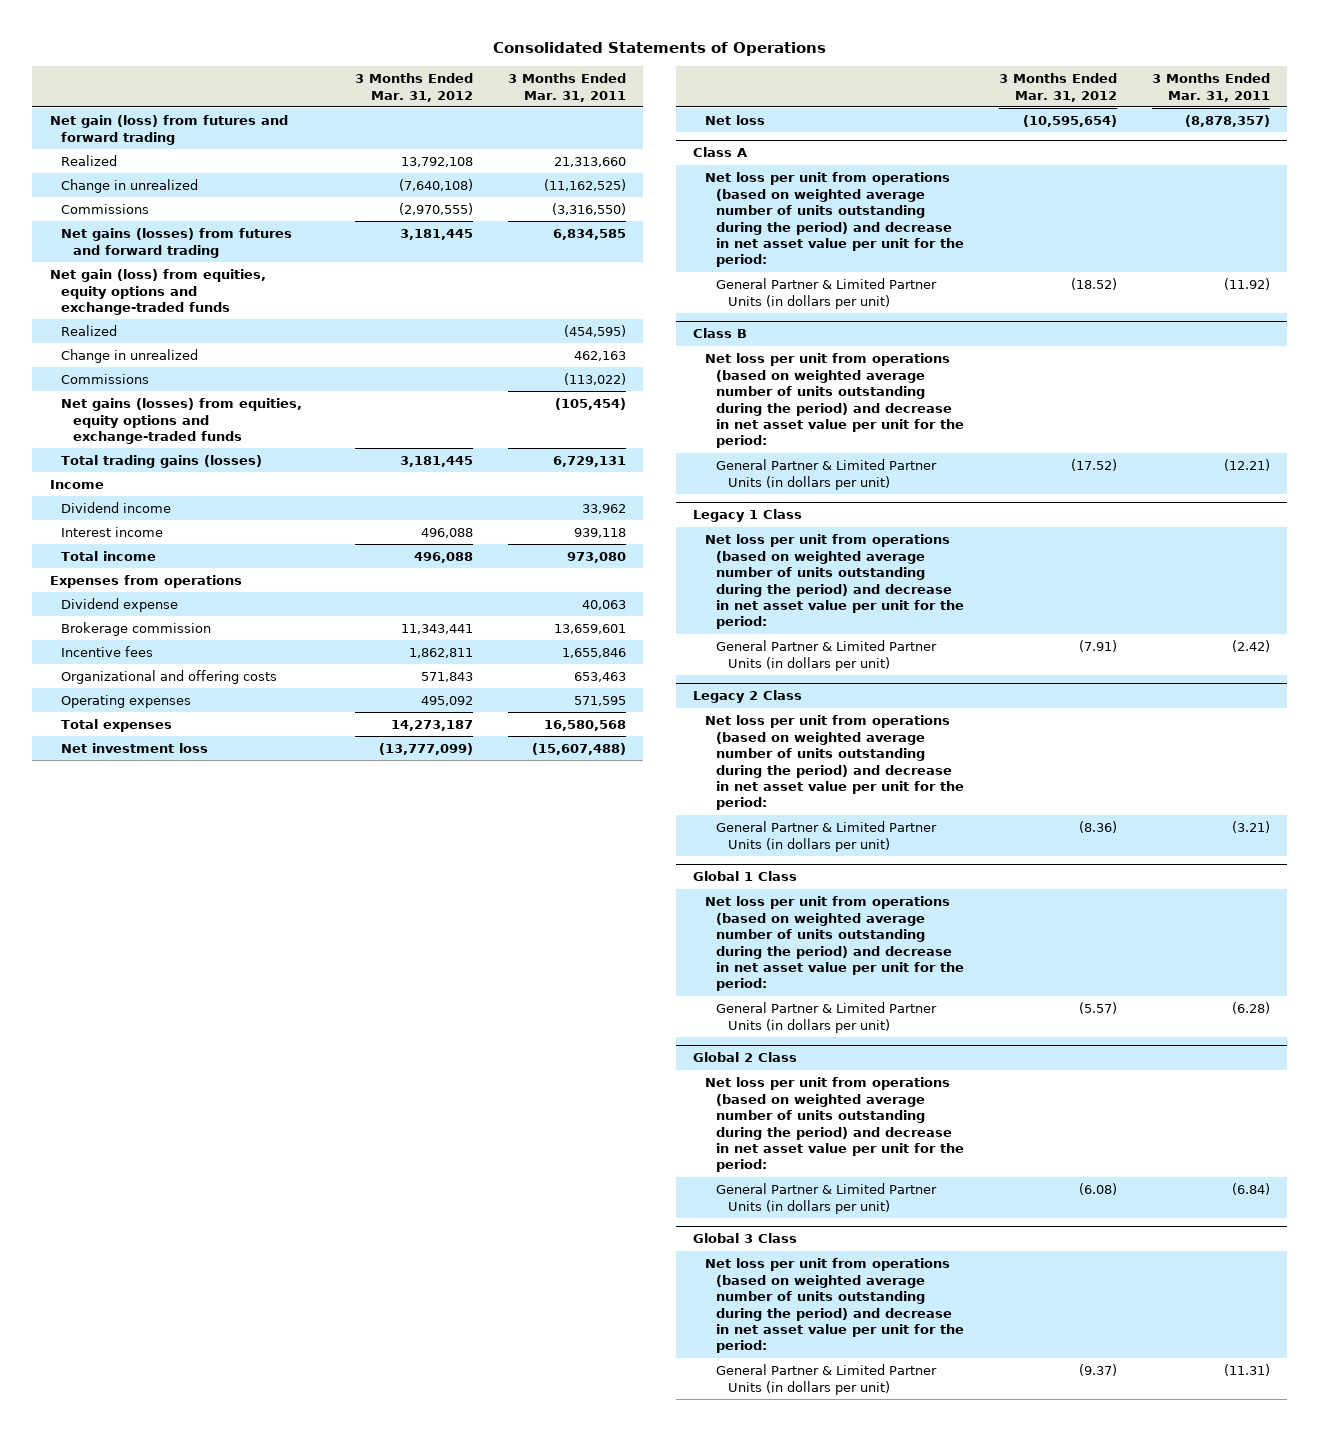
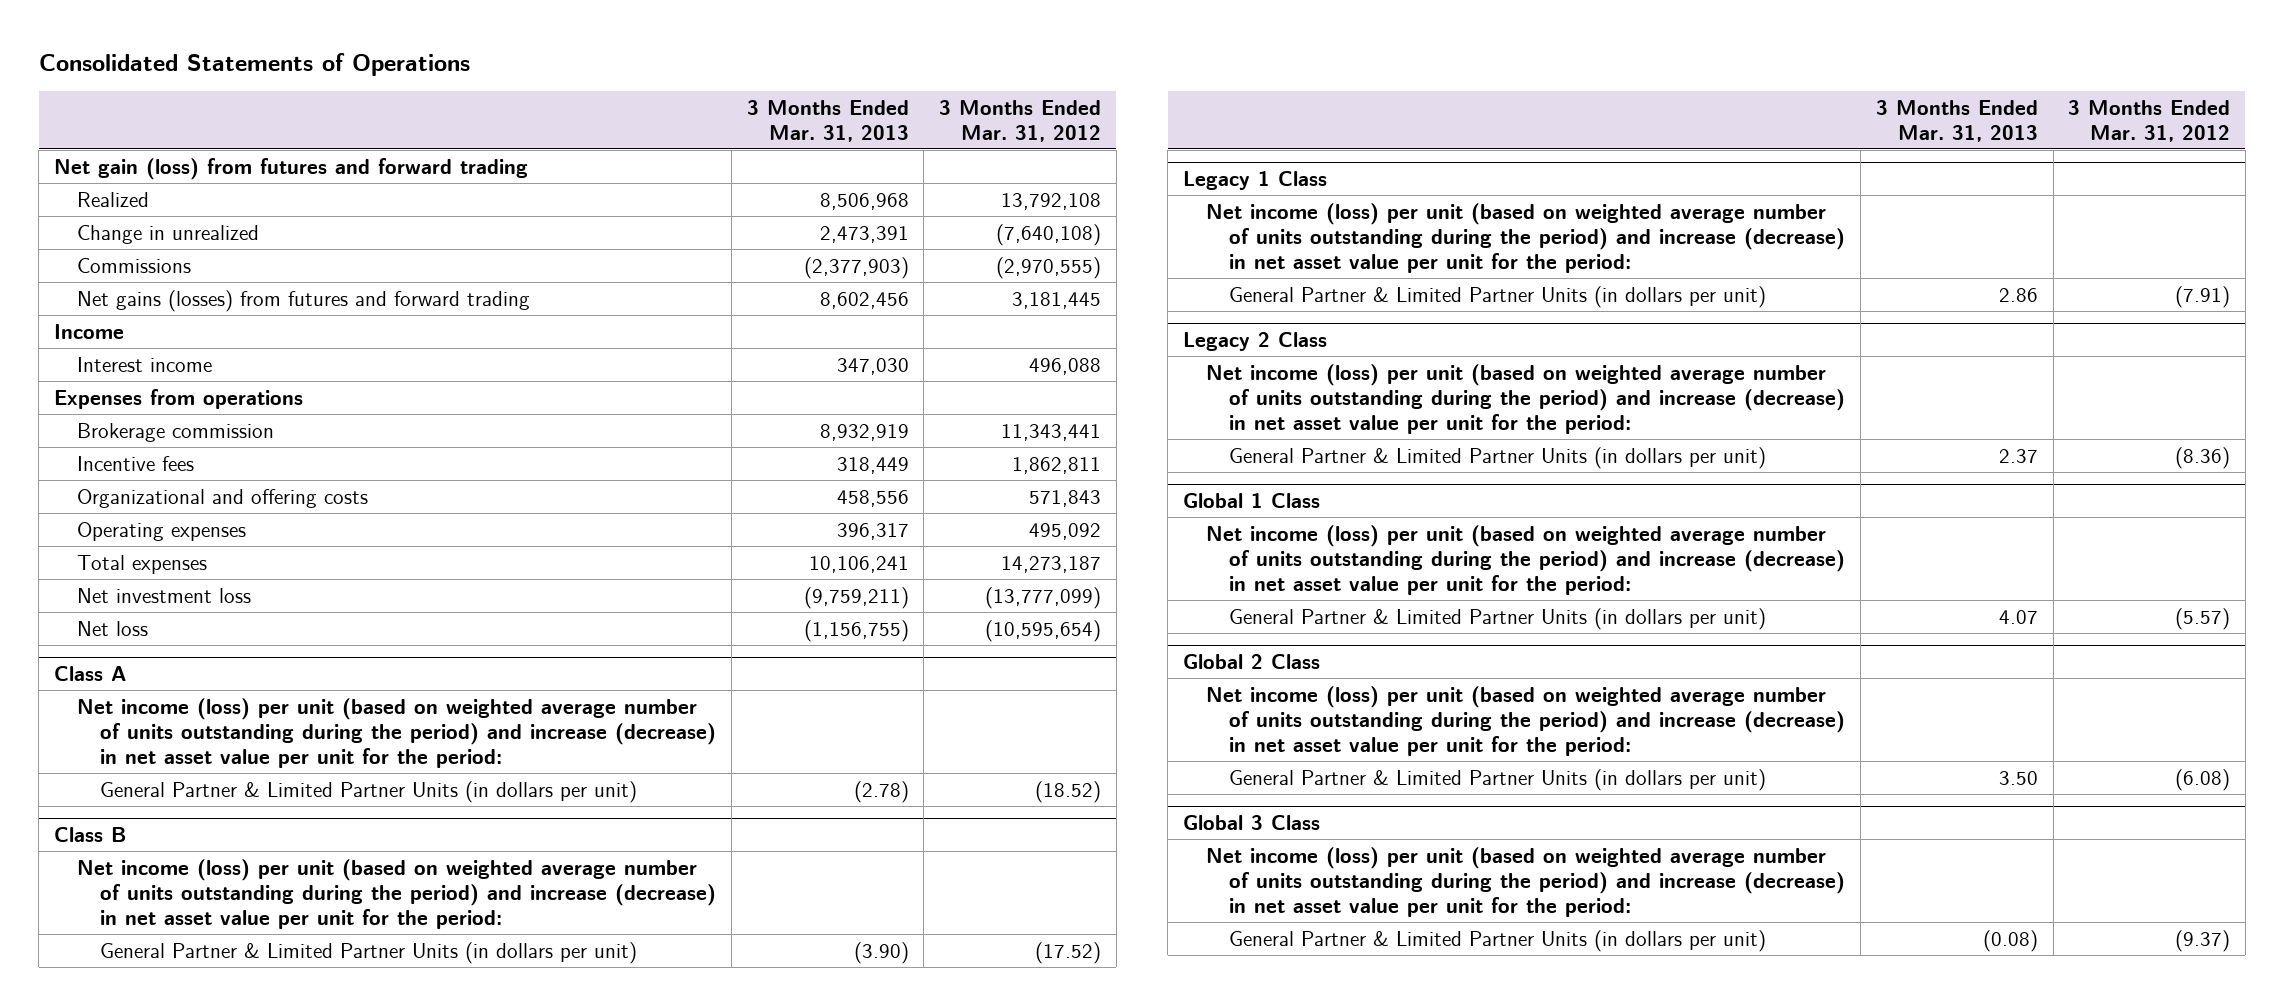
[507,73,626,102] 3 Months Ended Mar. 31, 2011 -> none
none -> [746,99,909,142] 3 Months Ended Mar. 31, 2013
[49,269,266,316] Net gain (loss) from equities, equity options and exchange-traded funds -> none
[61,325,118,337] Realized -> none
[61,349,199,364] Change in unrealized -> none
[61,374,150,385] Commissions -> none
[61,398,303,445] Net gains (losses) from equities, equity options and exchange-traded funds -> none
[61,455,263,469] Total trading gains (losses) -> none
[61,502,172,514] Dividend income -> none
[61,551,157,562] Total income -> none
[61,598,179,613] Dividend expense -> none
[704,172,965,268] Net loss per unit from operations (based on weighted average number of units outstanding during the period) and decrease in net asset value per unit for the period: -> [77,697,717,768] Net income (loss) per unit (based on weighted average number of units outstanding during the period) and increase (decrease) in net asset value per unit for the period:
[704,353,965,449] Net loss per unit from operations (based on weighted average number of units outstanding during the period) and decrease in net asset value per unit for the period: -> [77,858,717,929] Net income (loss) per unit (based on weighted average number of units outstanding during the period) and increase (decrease) in net asset value per unit for the period:
[704,534,965,630] Net loss per unit from operations (based on weighted average number of units outstanding during the period) and decrease in net asset value per unit for the period: -> [1206,202,1846,273] Net income (loss) per unit (based on weighted average number of units outstanding during the period) and increase (decrease) in net asset value per unit for the period:
[704,715,965,811] Net loss per unit from operations (based on weighted average number of units outstanding during the period) and decrease in net asset value per unit for the period: -> [1206,363,1846,434] Net income (loss) per unit (based on weighted average number of units outstanding during the period) and increase (decrease) in net asset value per unit for the period:
[704,896,965,992] Net loss per unit from operations (based on weighted average number of units outstanding during the period) and decrease in net asset value per unit for the period: -> [1206,524,1846,595] Net income (loss) per unit (based on weighted average number of units outstanding during the period) and increase (decrease) in net asset value per unit for the period:
[704,1077,965,1173] Net loss per unit from operations (based on weighted average number of units outstanding during the period) and decrease in net asset value per unit for the period: -> [1206,685,1846,756] Net income (loss) per unit (based on weighted average number of units outstanding during the period) and increase (decrease) in net asset value per unit for the period:
[704,1258,965,1354] Net loss per unit from operations (based on weighted average number of units outstanding during the period) and decrease in net asset value per unit for the period: -> [1206,846,1846,917] Net income (loss) per unit (based on weighted average number of units outstanding during the period) and increase (decrease) in net asset value per unit for the period:

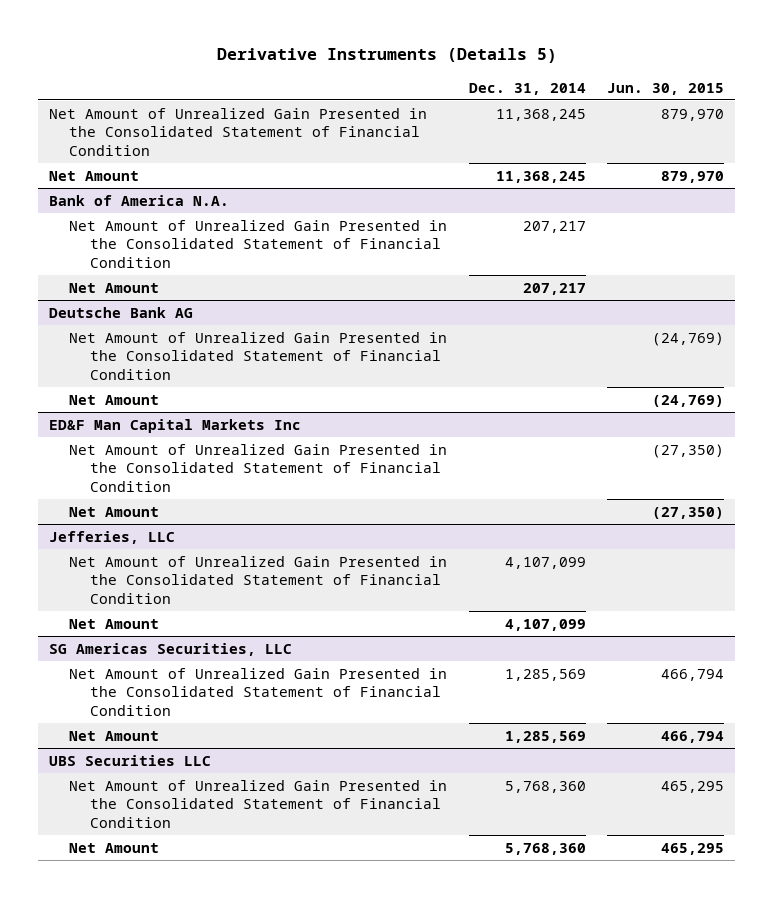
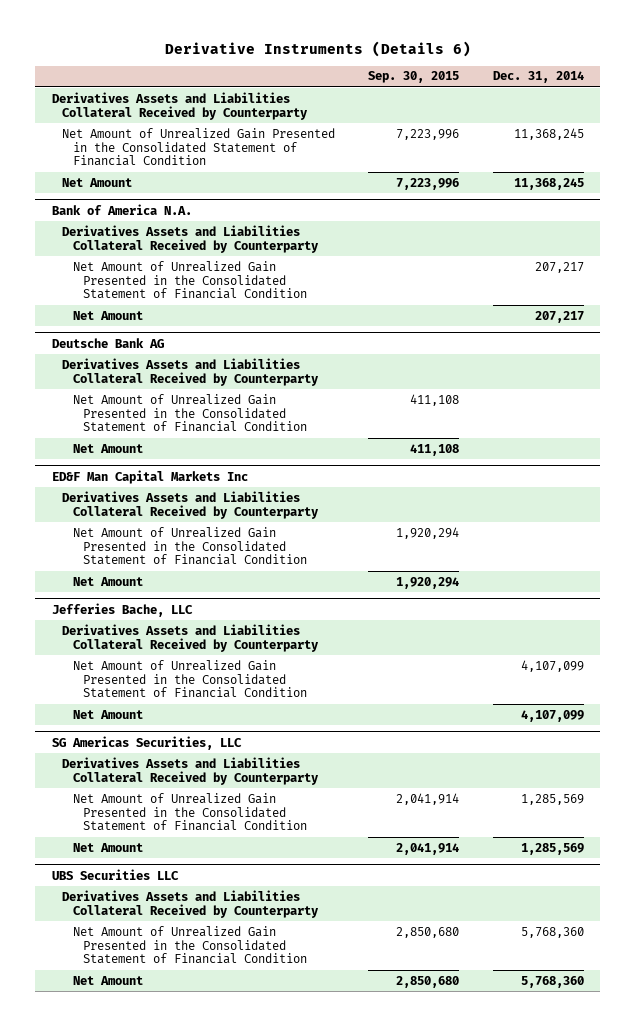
[216,48,557,64] Derivative Instruments (Details 5) -> [164,40,471,57] Derivative Instruments (Details 6)
[607,82,725,95] Jun. 30, 2015 -> none
none -> [368,71,460,84] Sep. 30, 2015
none -> [51,91,309,120] Derivatives Assets and Liabilities Collateral Received by Counterparty
none -> [62,224,319,253] Derivatives Assets and Liabilities Collateral Received by Counterparty
none -> [62,357,319,386] Derivatives Assets and Liabilities Collateral Received by Counterparty
none -> [62,490,319,519] Derivatives Assets and Liabilities Collateral Received by Counterparty
[48,530,175,544] Jefferies, LLC -> [51,602,193,617] Jefferies Bache, LLC
none -> [62,623,319,652] Derivatives Assets and Liabilities Collateral Received by Counterparty
none -> [62,756,319,785] Derivatives Assets and Liabilities Collateral Received by Counterparty
none -> [62,889,319,918] Derivatives Assets and Liabilities Collateral Received by Counterparty

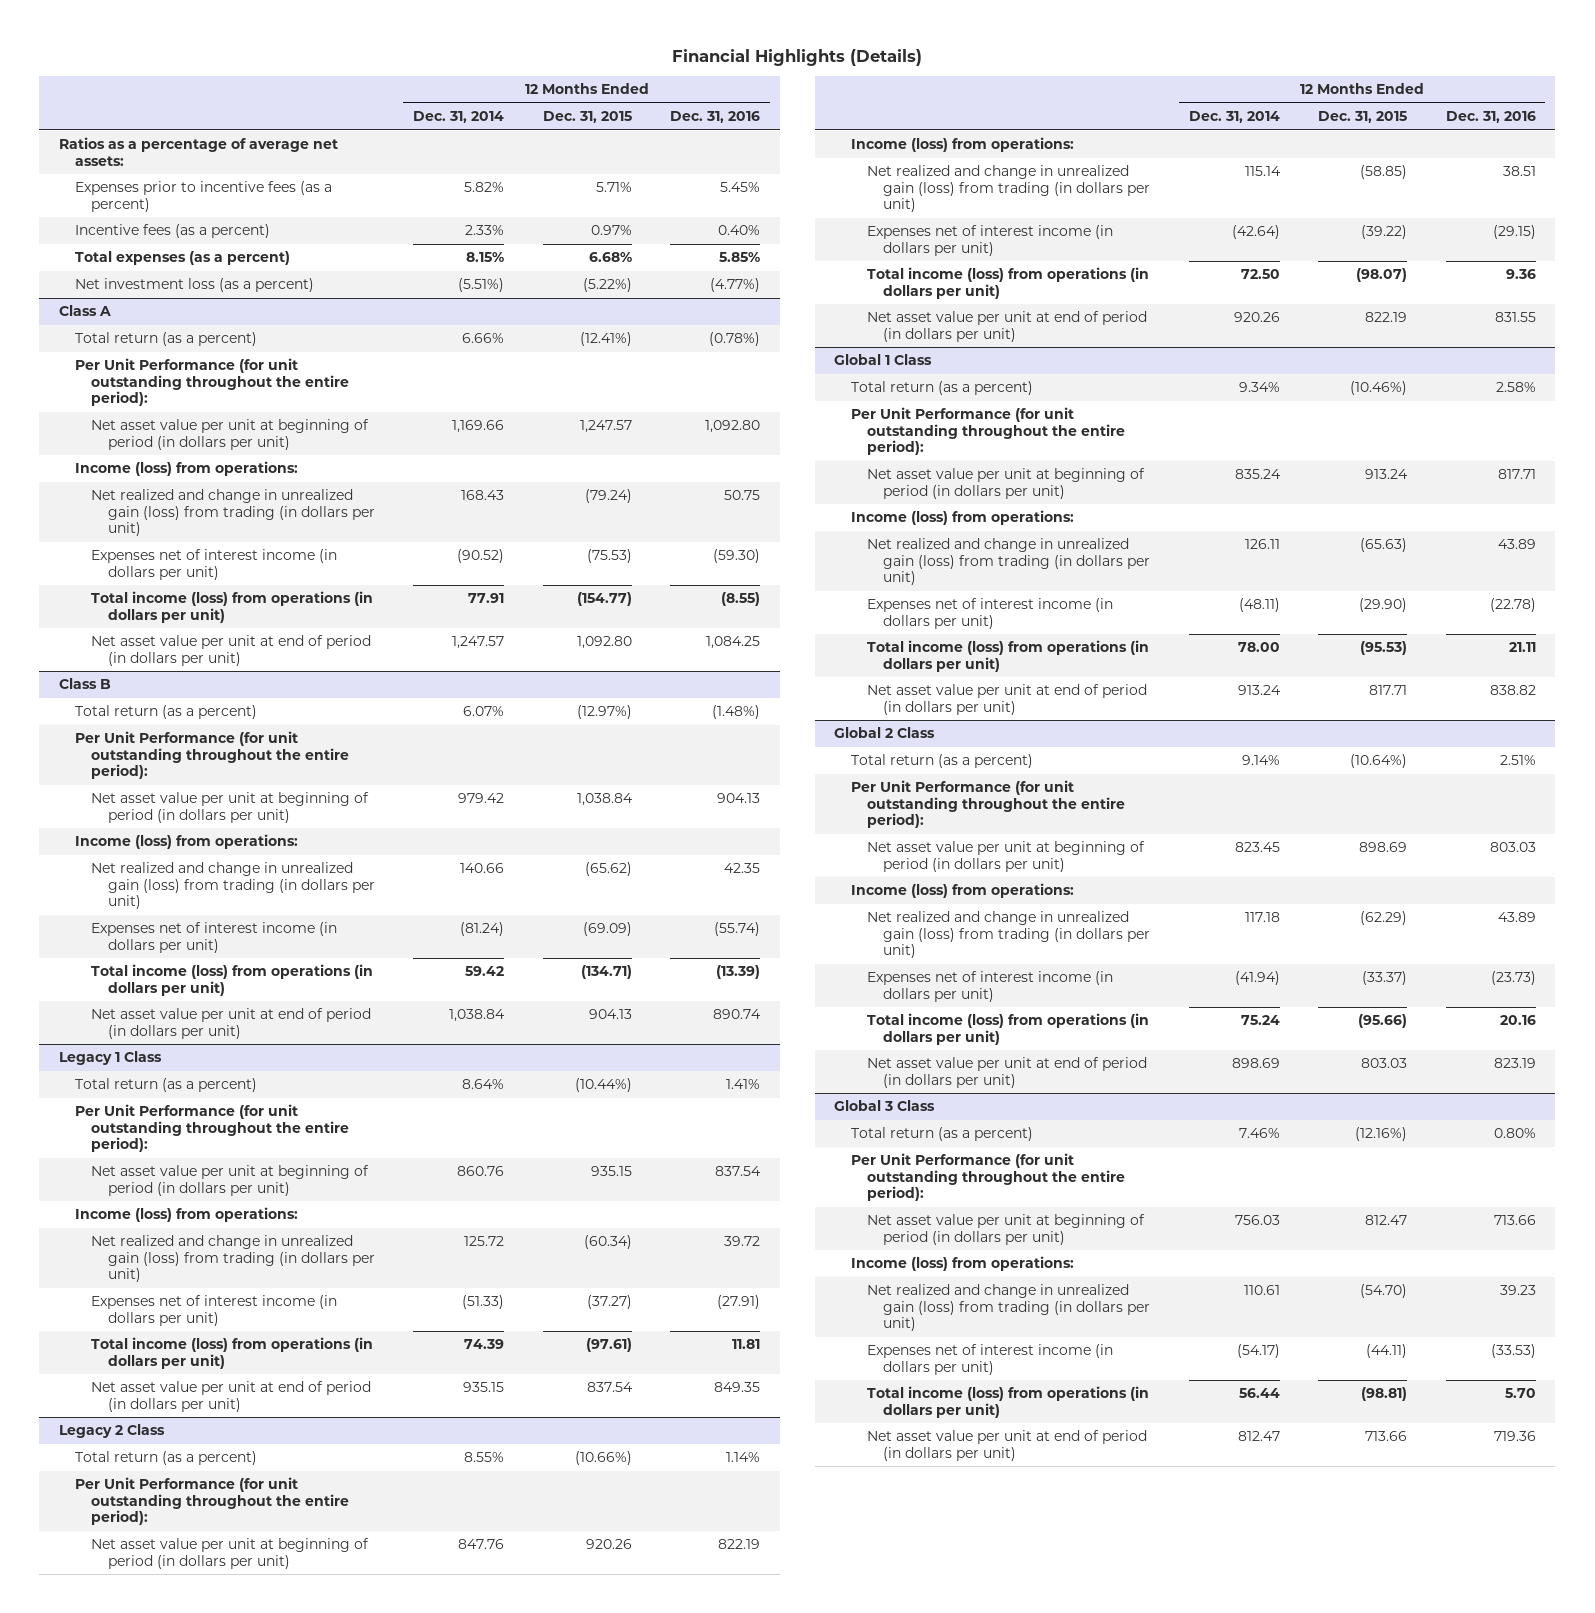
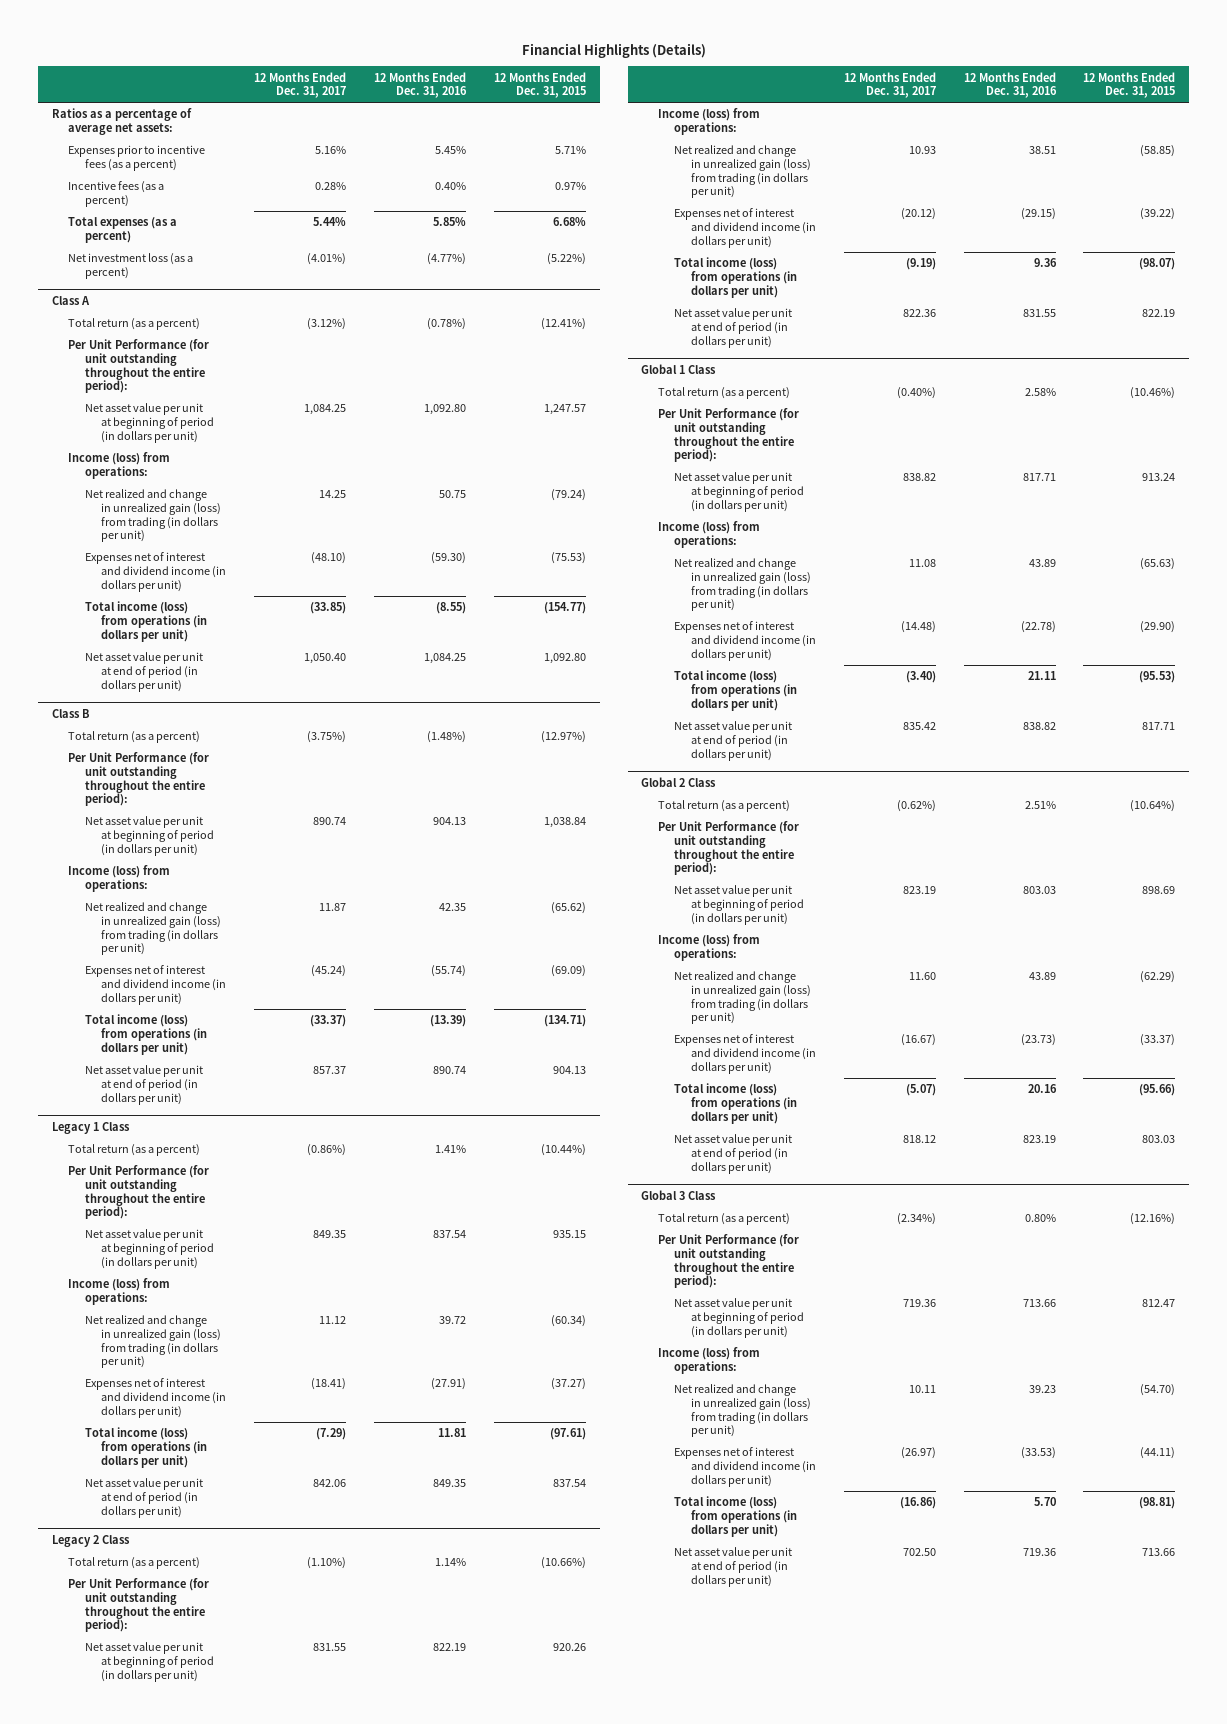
[413,111,505,124] Dec. 31, 2014 -> none
none -> [253,71,346,99] 12 Months Ended Dec. 31, 2017
[91,549,338,580] Expenses net of interest income (in dollars per unit) -> [84,552,226,592] Expenses net of interest and dividend income (in dollars per unit)
[91,922,338,953] Expenses net of interest income (in dollars per unit) -> [84,965,226,1005] Expenses net of interest and dividend income (in dollars per unit)
[91,1295,338,1326] Expenses net of interest income (in dollars per unit) -> [84,1378,226,1418] Expenses net of interest and dividend income (in dollars per unit)
[866,225,1113,256] Expenses net of interest income (in dollars per unit) -> [674,208,816,248] Expenses net of interest and dividend income (in dollars per unit)
[866,598,1113,629] Expenses net of interest income (in dollars per unit) -> [674,621,816,661] Expenses net of interest and dividend income (in dollars per unit)
[866,971,1113,1002] Expenses net of interest income (in dollars per unit) -> [674,1034,816,1074] Expenses net of interest and dividend income (in dollars per unit)
[866,1344,1113,1375] Expenses net of interest income (in dollars per unit) -> [674,1447,816,1487] Expenses net of interest and dividend income (in dollars per unit)

